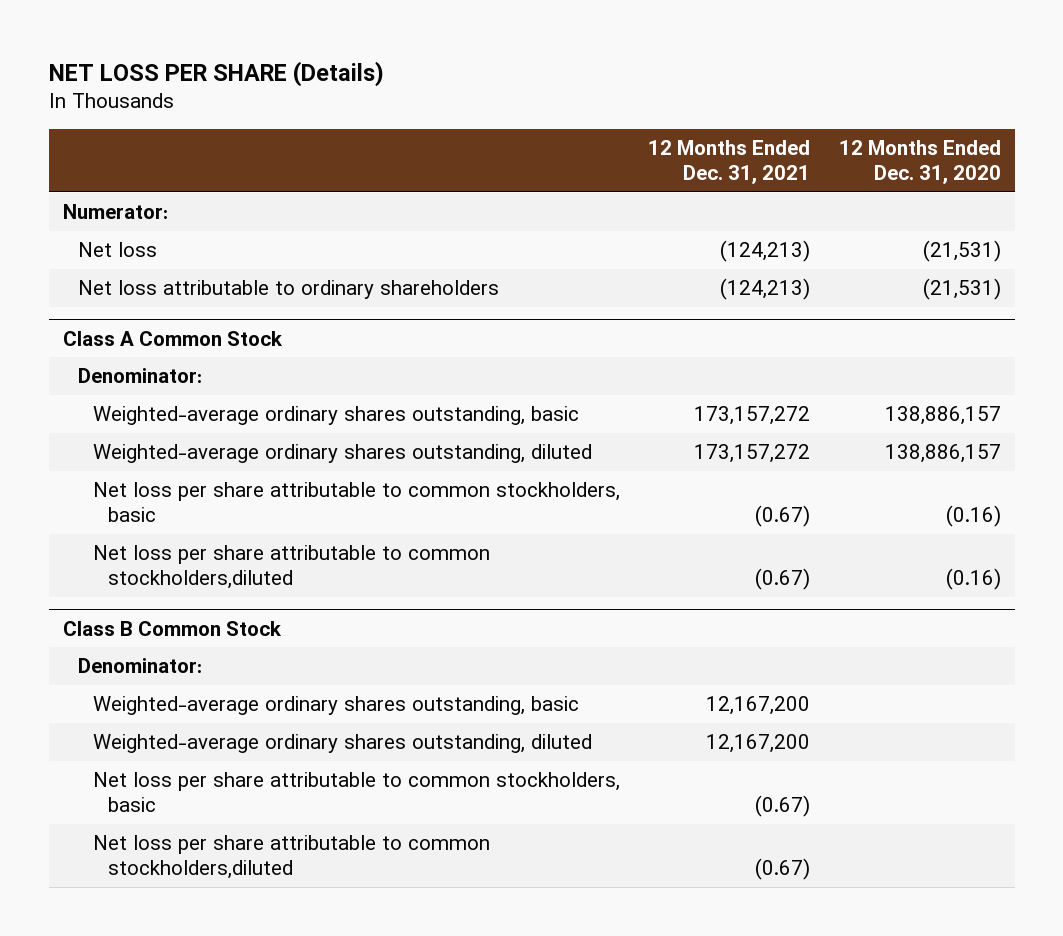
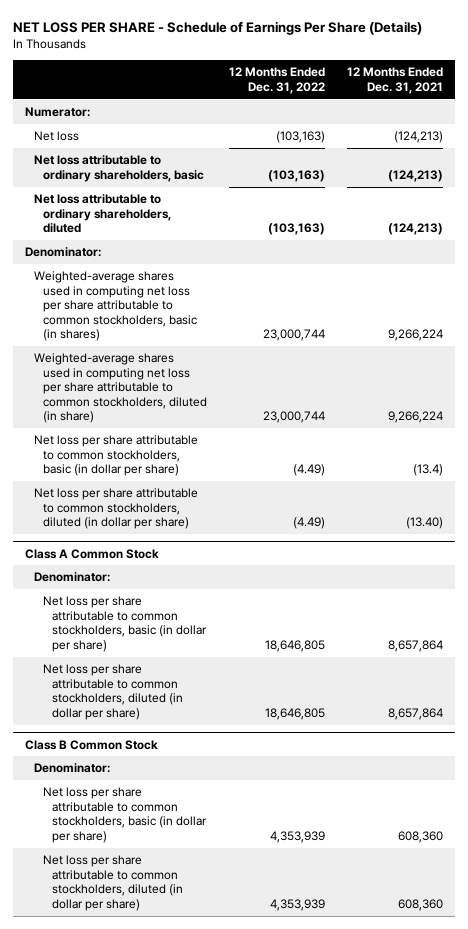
[48,60,384,87] NET LOSS PER SHARE (Details) -> [13,20,423,35] NET LOSS PER SHARE - Schedule of Earnings Per Share (Details)
[838,140,1001,184] 12 Months Ended Dec. 31, 2020 -> none
none -> [229,67,326,94] 12 Months Ended Dec. 31, 2022
[77,280,499,300] Net loss attributable to ordinary shareholders -> [33,155,204,182] Net loss attributable to ordinary shareholders, basic
none -> [33,194,171,234] Net loss attributable to ordinary shareholders, diluted
none -> [24,247,101,258] Denominator:
none -> [33,271,197,342] Weighted-average shares used in computing net loss per share attributable to common stockholders, basic (in shares)
none -> [33,353,207,424] Weighted-average shares used in computing net loss per share attributable to common stockholders, diluted (in share)
none -> [33,435,198,477] Net loss per share attributable to common stockholders, basic (in dollar per share)
none -> [33,488,198,530] Net loss per share attributable to common stockholders, diluted (in dollar per share)
[92,406,579,426] Weighted-average ordinary shares outstanding, basic -> none
[92,444,592,464] Weighted-average ordinary shares outstanding, diluted -> none
[92,482,620,522] Net loss per share attributable to common stockholders, basic -> [42,596,207,652] Net loss per share attributable to common stockholders, basic (in dollar per share)
[755,504,811,527] (0.67) -> [388,639,444,652] 8,657,864
[92,545,490,589] Net loss per share attributable to common stockholders,diluted -> [42,664,183,720] Net loss per share attributable to common stockholders, diluted (in dollar per share)
[755,567,811,590] (0.67) -> [388,707,444,720] 8,657,864
[92,696,579,716] Weighted-average ordinary shares outstanding, basic -> none
[92,734,592,754] Weighted-average ordinary shares outstanding, diluted -> none
[92,772,620,812] Net loss per share attributable to common stockholders, basic -> [42,787,207,843] Net loss per share attributable to common stockholders, basic (in dollar per share)
[755,794,811,817] (0.67) -> [398,830,444,843] 608,360
[92,835,490,879] Net loss per share attributable to common stockholders,diluted -> [42,855,183,911] Net loss per share attributable to common stockholders, diluted (in dollar per share)
[755,857,811,880] (0.67) -> [398,898,444,911] 608,360

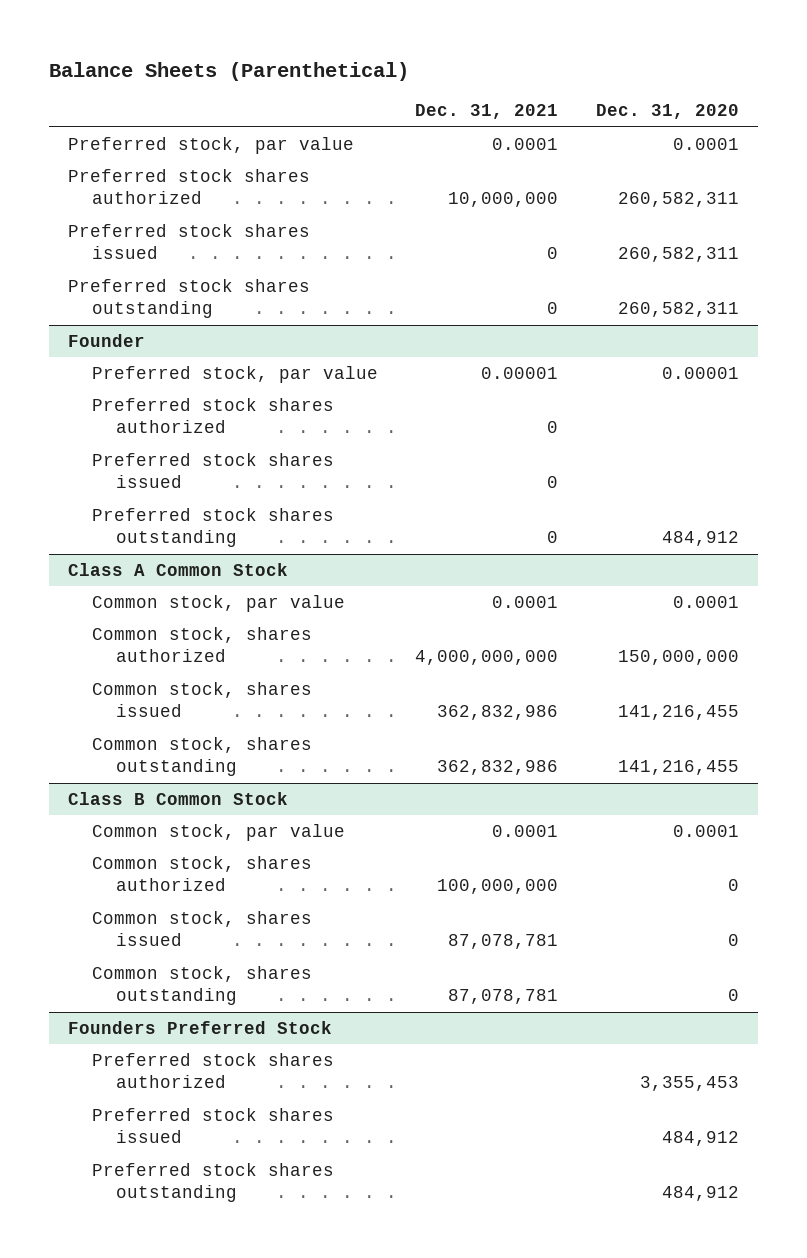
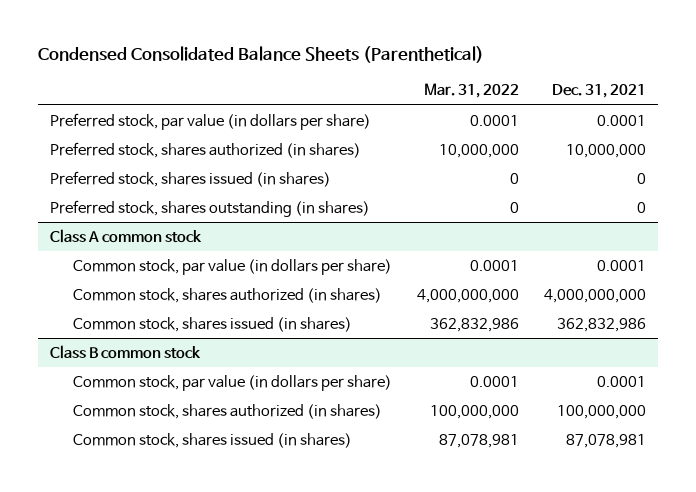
[49,61,410,81] Balance Sheets (Parenthetical) -> [37,46,484,64] Condensed Consolidated Balance Sheets (Parenthetical)
[596,104,740,120] Dec. 31, 2020 -> none
none -> [423,83,519,99] Mar. 31, 2022
[67,334,145,348] Founder -> none
[91,366,378,384] Preferred stock, par value -> none
[91,398,334,434] Preferred stock shares authorized -> none
[91,453,334,489] Preferred stock shares issued -> none
[91,508,334,548] Preferred stock shares outstanding -> none
[91,737,312,777] Common stock, shares outstanding -> none
[91,966,312,1006] Common stock, shares outstanding -> none
[67,1021,332,1035] Founders Preferred Stock -> none
[91,1053,334,1089] Preferred stock shares authorized -> none
[91,1108,334,1144] Preferred stock shares issued -> none
[91,1163,334,1203] Preferred stock shares outstanding -> none
[67,137,354,155] Preferred stock, par value -> [50,113,372,131] Preferred stock, par value (in dollars per share)
[67,169,310,205] Preferred stock shares authorized -> [50,142,362,159] Preferred stock, shares authorized (in shares)
[67,224,310,260] Preferred stock shares issued -> [50,171,332,188] Preferred stock, shares issued (in shares)
[67,279,310,319] Preferred stock shares outstanding -> [50,200,371,218] Preferred stock, shares outstanding (in shares)
[67,563,288,577] Class A Common Stock -> [50,229,203,244] Class A common stock
[91,595,345,613] Common stock, par value -> [72,259,392,276] Common stock, par value (in dollars per share)
[91,627,312,663] Common stock, shares authorized -> [72,288,382,304] Common stock, shares authorized (in shares)
[91,682,312,718] Common stock, shares issued -> [72,317,352,333] Common stock, shares issued (in shares)
[67,792,288,806] Class B Common Stock -> [50,345,202,360] Class B common stock
[91,824,345,842] Common stock, par value -> [72,375,392,392] Common stock, par value (in dollars per share)
[91,856,312,892] Common stock, shares authorized -> [72,404,382,420] Common stock, shares authorized (in shares)
[91,911,312,947] Common stock, shares issued -> [72,433,352,449] Common stock, shares issued (in shares)
[448,934,559,950] 87,078,781 -> [565,434,646,449] 87,078,981

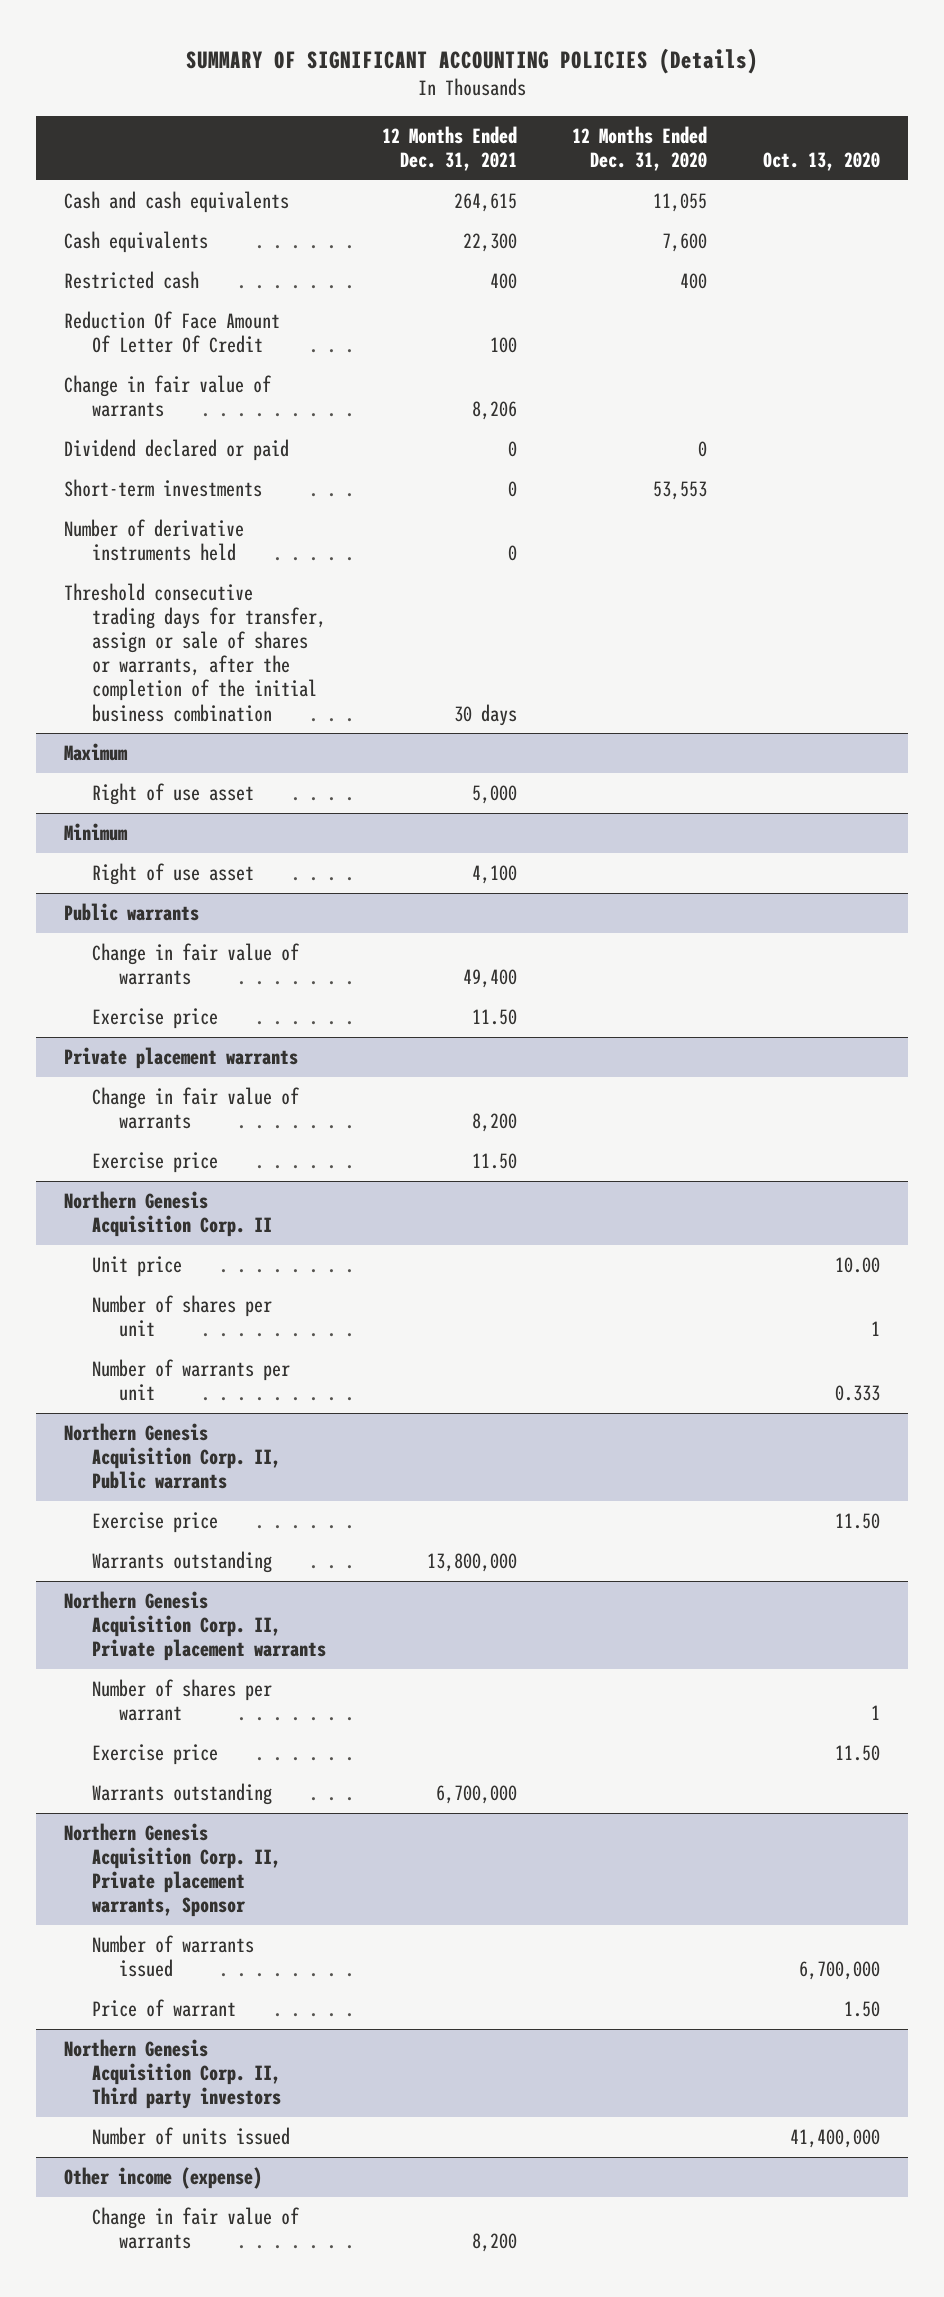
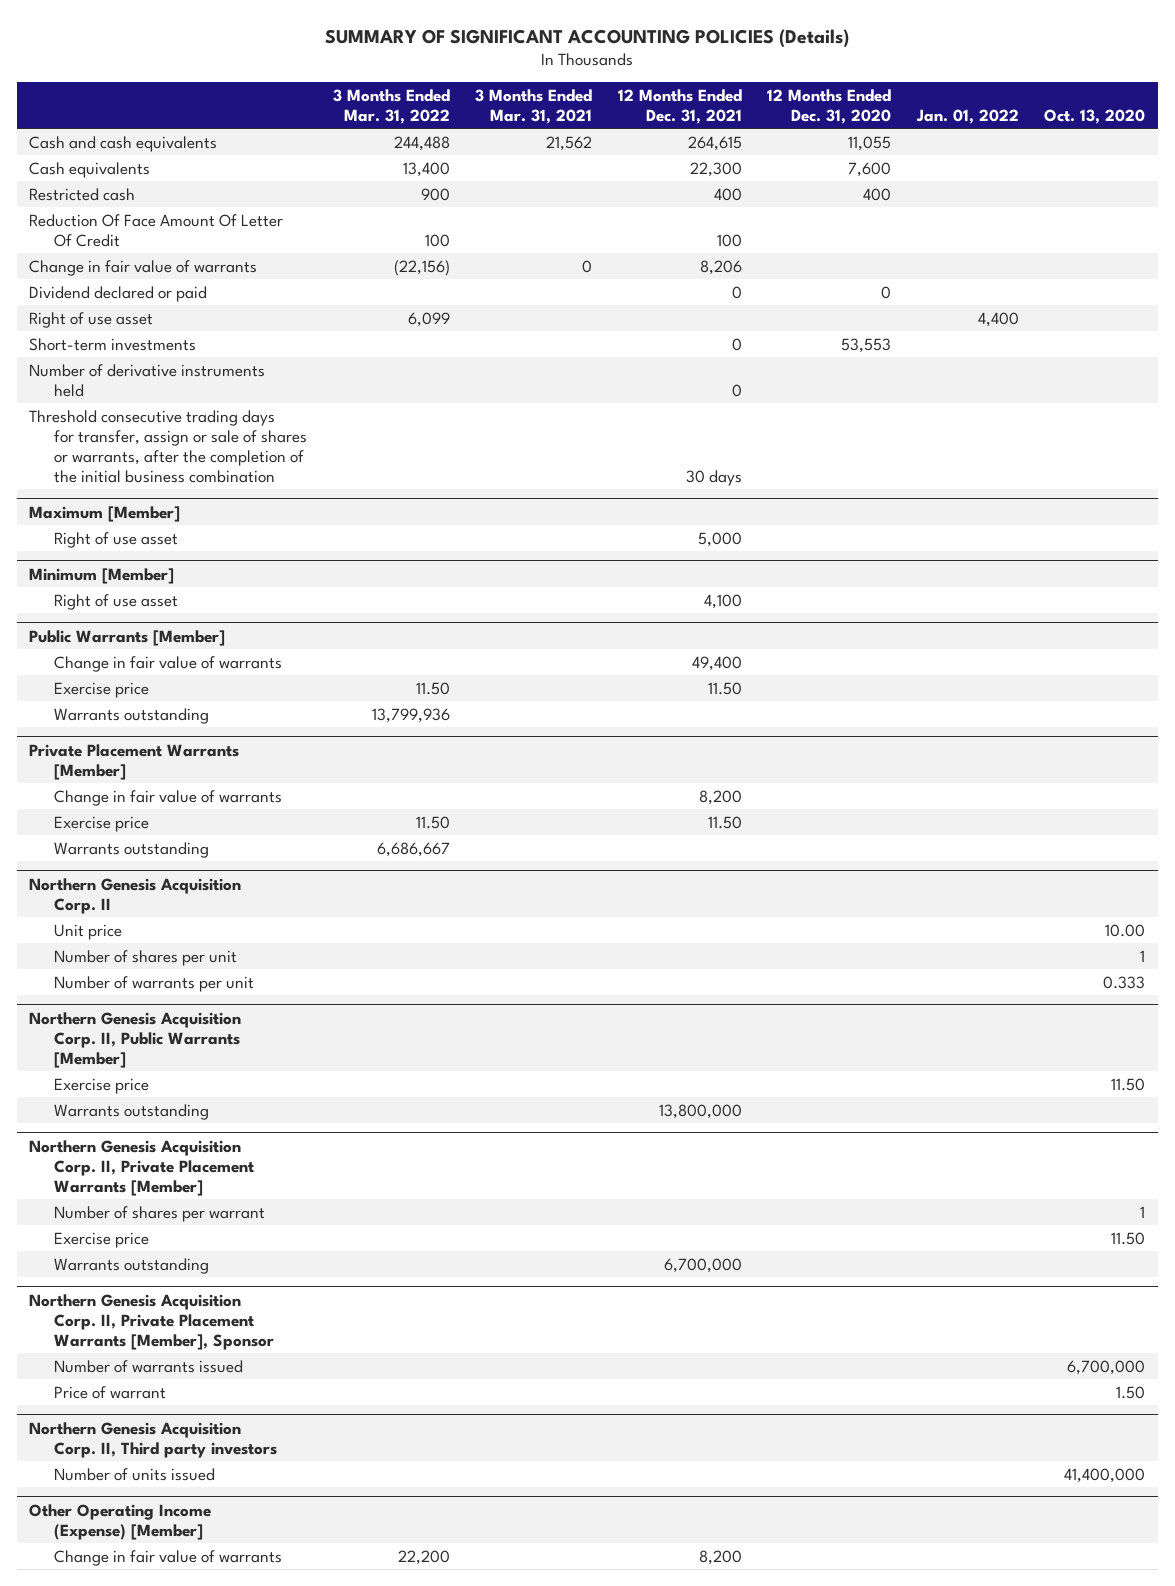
none -> [332,88,450,124] 3 Months Ended Mar. 31, 2022
none -> [475,88,593,124] 3 Months Ended Mar. 31, 2021
none -> [915,108,1019,124] Jan. 01, 2022
none -> [29,311,154,328] Right of use asset
[64,743,129,762] Maximum -> [29,505,181,522] Maximum [Member]
[64,823,129,842] Minimum -> [29,567,175,584] Minimum [Member]
[64,903,200,922] Public warrants -> [29,629,226,646] Public Warrants [Member]
none -> [54,707,210,724] Warrants outstanding
[64,1047,299,1070] Private placement warrants -> [29,743,240,780] Private Placement Warrants [Member]
none -> [54,841,210,858] Warrants outstanding
[64,1423,281,1490] Northern Genesis Acquisition Corp. II, Public warrants -> [29,1011,242,1068] Northern Genesis Acquisition Corp. II, Public Warrants [Member]
[64,1591,326,1662] Northern Genesis Acquisition Corp. II, Private placement warrants -> [29,1139,255,1196] Northern Genesis Acquisition Corp. II, Private Placement Warrants [Member]
[64,1823,281,1918] Northern Genesis Acquisition Corp. II, Private placement warrants, Sponsor -> [29,1293,275,1350] Northern Genesis Acquisition Corp. II, Private Placement Warrants [Member], Sponsor
[64,2167,263,2190] Other income (expense) -> [29,1503,212,1540] Other Operating Income (Expense) [Member]

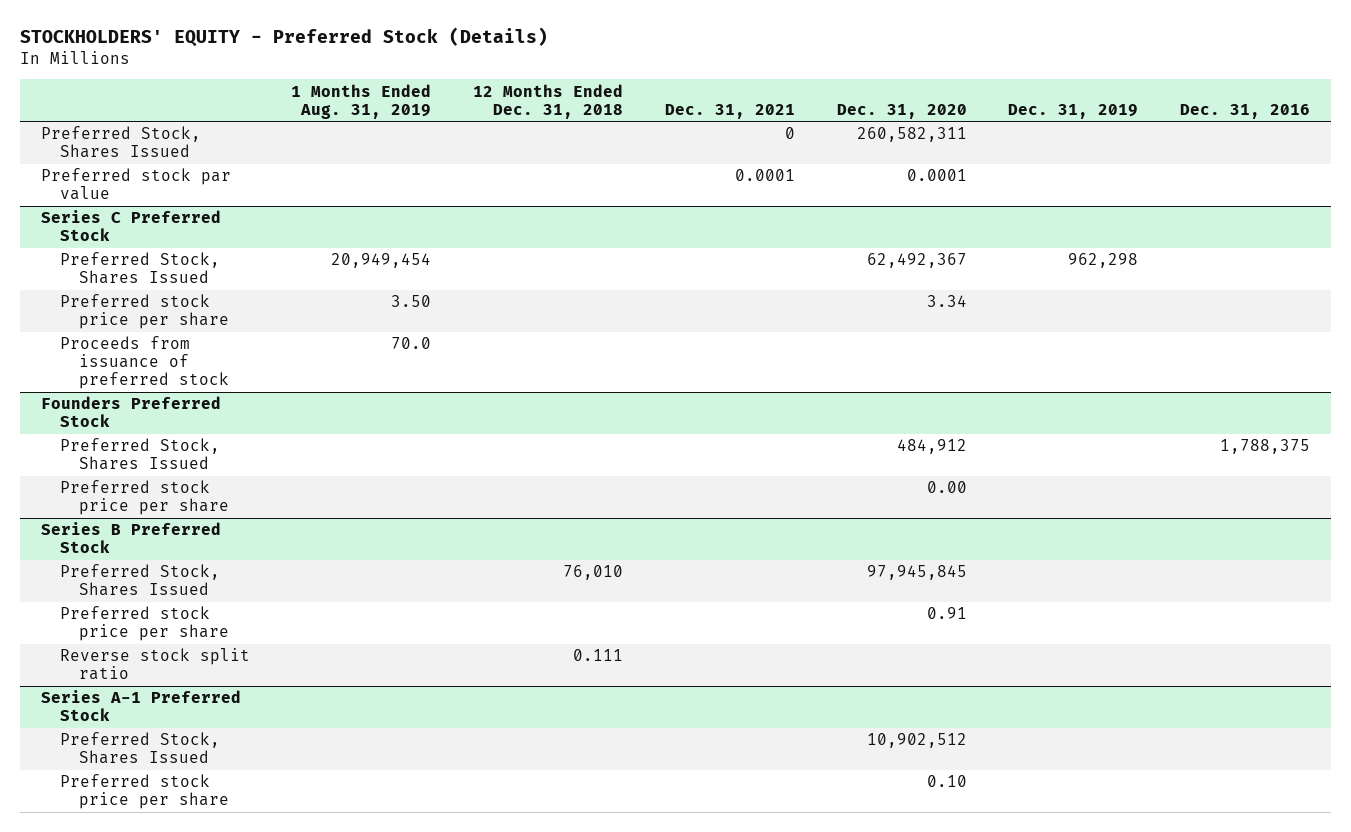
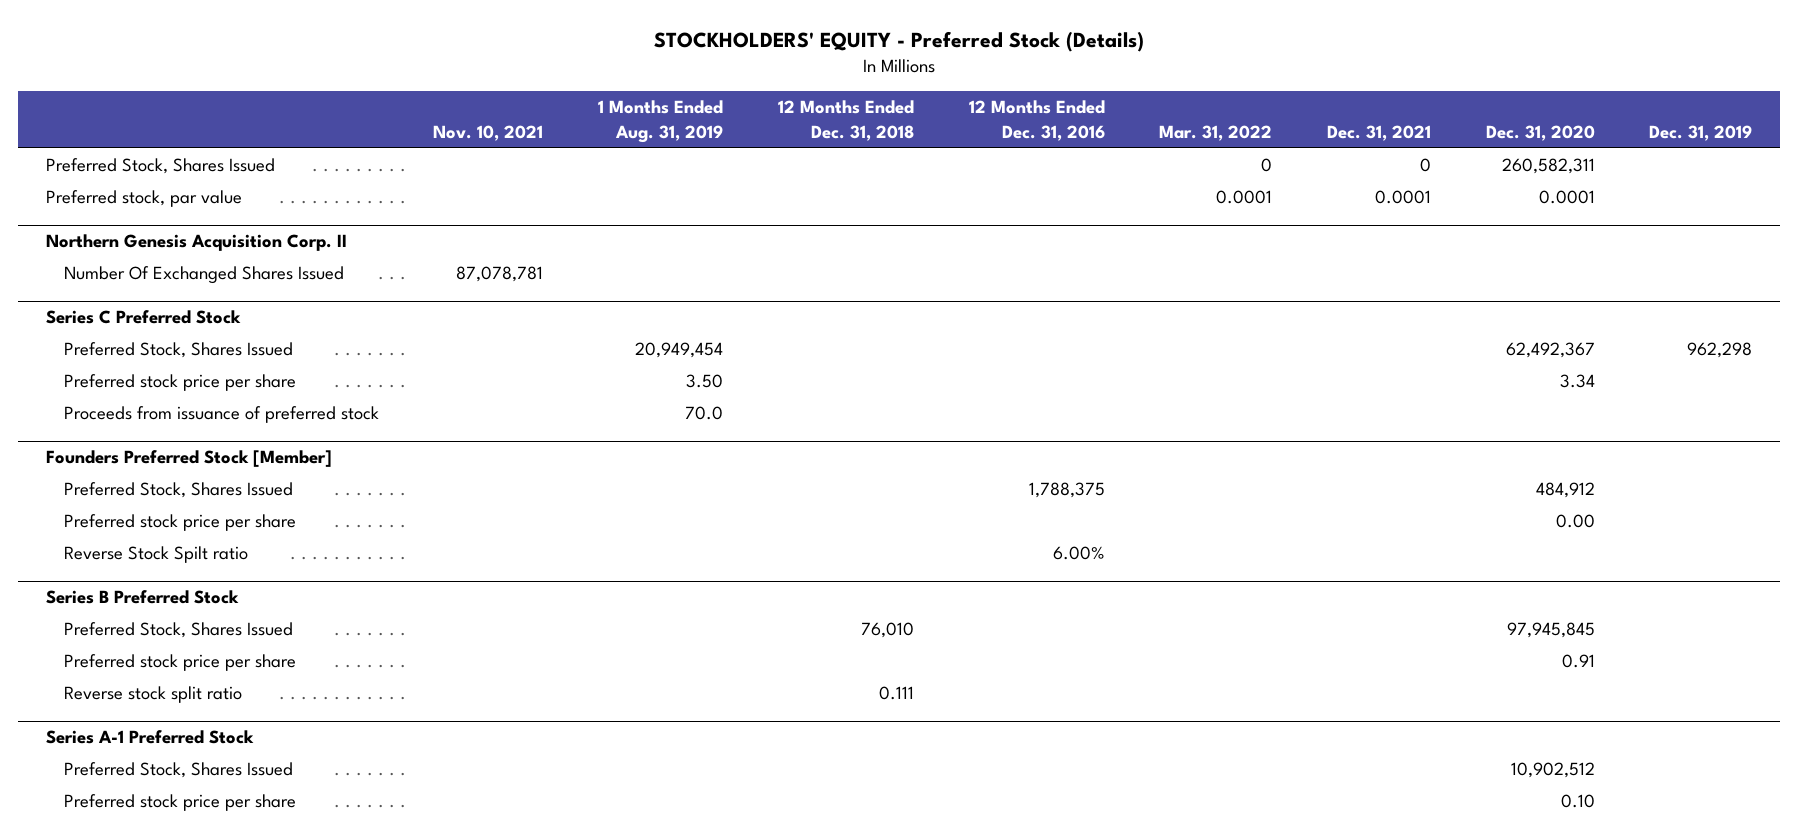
[1180,103,1311,119] Dec. 31, 2016 -> none
none -> [433,124,544,141] Nov. 10, 2021
none -> [968,100,1105,141] 12 Months Ended Dec. 31, 2016
none -> [1159,124,1273,141] Mar. 31, 2022
[40,168,231,201] Preferred stock par value -> [45,190,242,208] Preferred stock, par value
none -> [45,234,347,252] Northern Genesis Acquisition Corp. II
none -> [63,266,344,285] Number Of Exchanged Shares Issued
[40,396,221,428] Founders Preferred Stock -> [45,450,332,468] Founders Preferred Stock [Member]
none -> [63,546,248,564] Reverse Stock Spilt ratio

